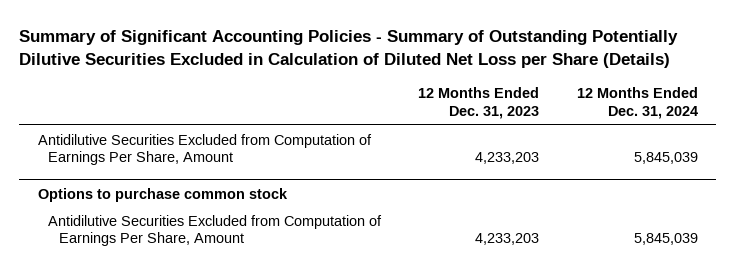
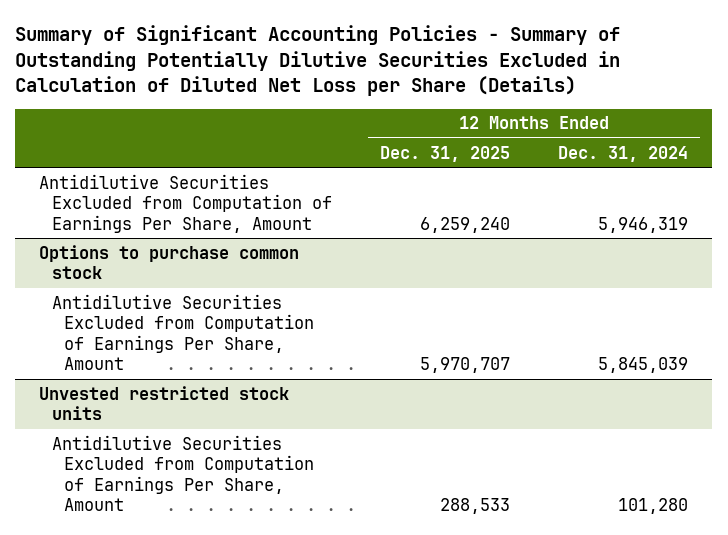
[418,87,540,119] 12 Months Ended Dec. 31, 2023 -> none
none -> [379,145,510,162] Dec. 31, 2025
[633,152,698,165] 5,845,039 -> [598,216,689,233] 5,946,319
none -> [39,385,290,421] Unvested restricted stock units
none -> [51,434,314,512] Antidilutive Securities Excluded from Computation of Earnings Per Share, Amount

